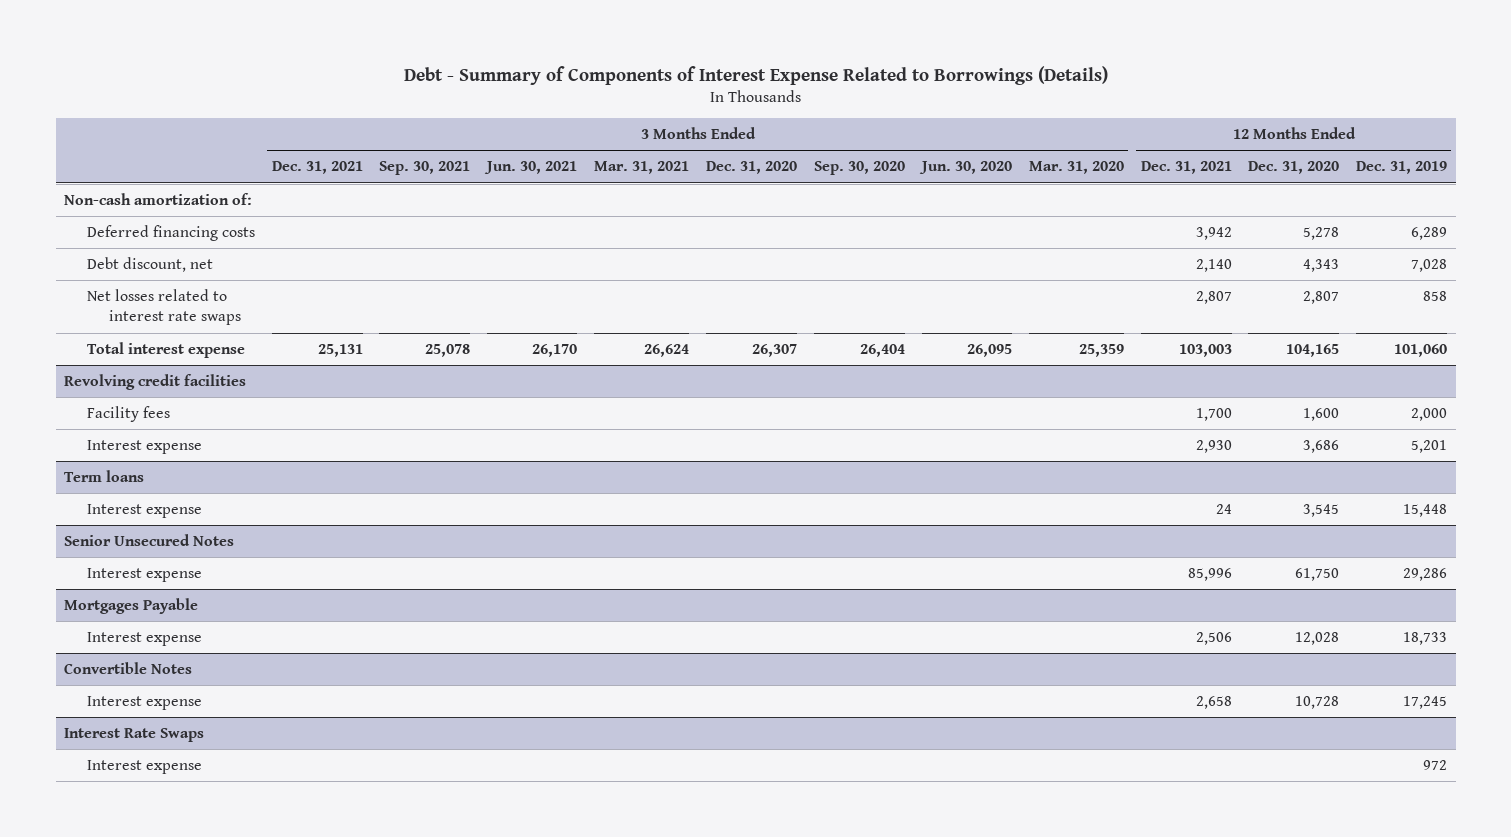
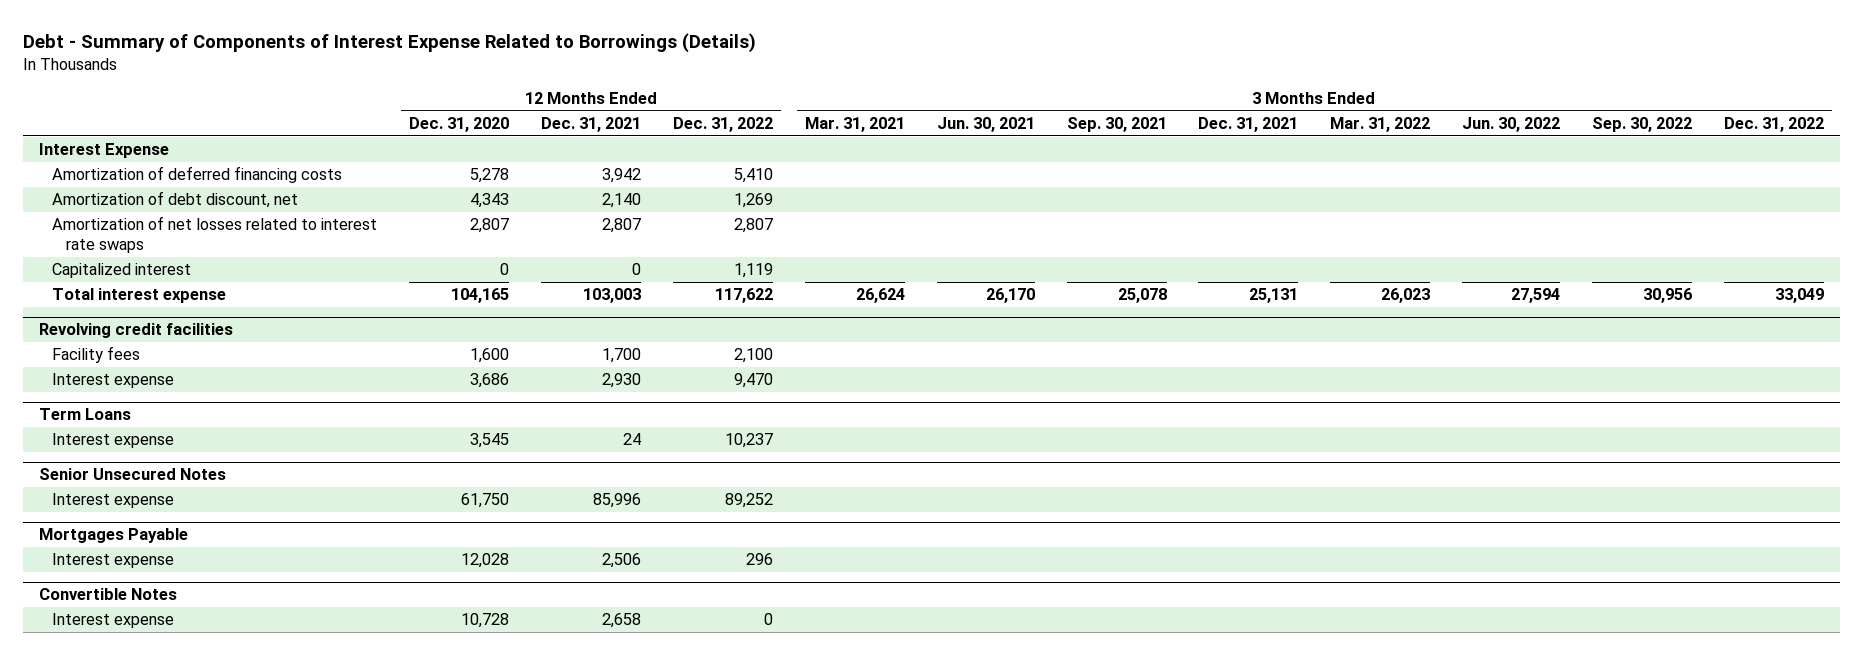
[706,161,798,175] Dec. 31, 2020 -> none
[813,161,905,176] Sep. 30, 2020 -> none
[918,161,1012,175] Jun. 30, 2020 -> none
[1028,161,1124,175] Mar. 31, 2020 -> none
[1356,161,1448,175] Dec. 31, 2019 -> none
none -> [673,117,774,133] Dec. 31, 2022
none -> [1330,117,1431,133] Mar. 31, 2022
none -> [1462,117,1561,133] Jun. 30, 2022
none -> [1592,117,1693,133] Sep. 30, 2022
none -> [1723,117,1824,133] Dec. 31, 2022
[64,193,253,206] Non-cash amortization of: -> [38,143,169,159] Interest Expense
[86,225,255,242] Deferred financing costs -> [52,166,343,184] Amortization of deferred financing costs
[86,257,213,273] Debt discount, net -> [52,191,299,209] Amortization of debt discount, net
[86,289,242,326] Net losses related to interest rate swaps -> [52,216,378,254] Amortization of net losses related to interest rate swaps
none -> [52,263,192,279] Capitalized interest
[64,470,145,483] Term loans -> [38,408,131,421] Term Loans
[64,728,205,743] Interest Rate Swaps -> none
[86,760,202,775] Interest expense -> none

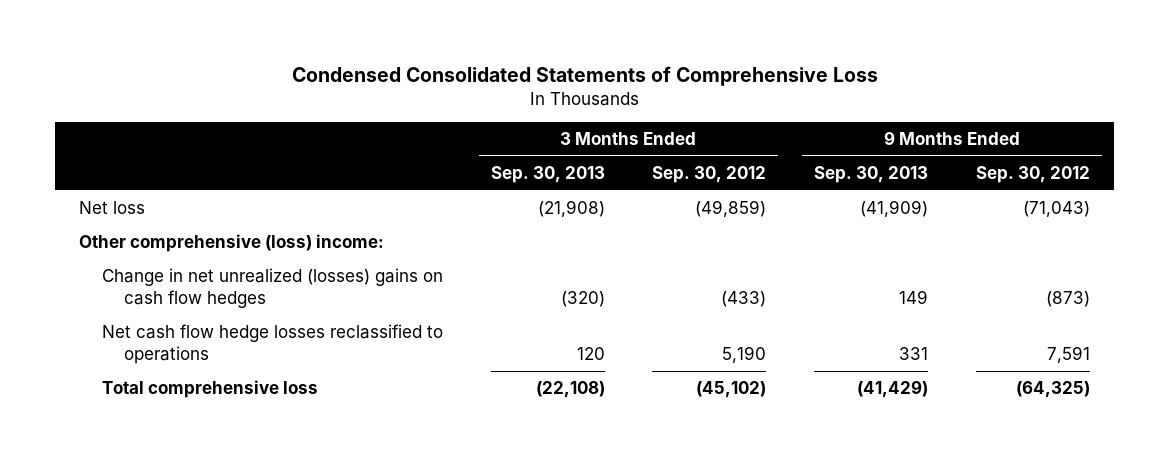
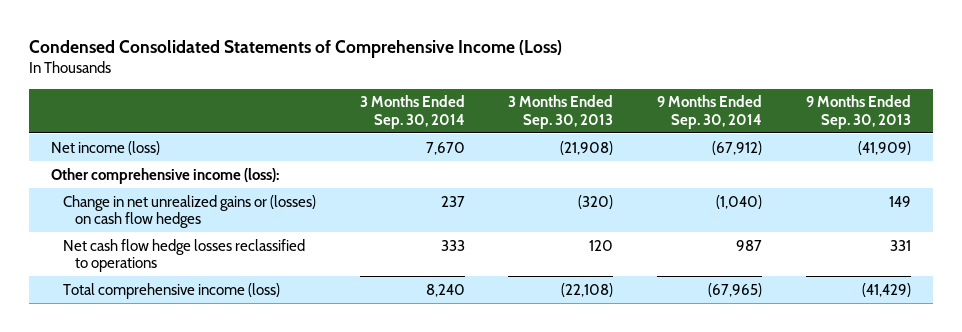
[291,65,878,86] Condensed Consolidated Statements of Comprehensive Loss -> [29,39,563,58] Condensed Consolidated Statements of Comprehensive Income (Loss)
[652,165,767,183] Sep. 30, 2012 -> none
[976,165,1091,183] Sep. 30, 2012 -> none
none -> [359,95,465,129] 3 Months Ended Sep. 30, 2014
none -> [657,95,763,129] 9 Months Ended Sep. 30, 2014
[79,201,146,215] Net loss -> [51,140,161,155] Net income (loss)
[79,234,385,253] Other comprehensive (loss) income: -> [51,167,280,184] Other comprehensive income (loss):
[101,268,443,309] Change in net unrealized (losses) gains on cash flow hedges -> [62,194,316,229] Change in net unrealized gains or (losses) on cash flow hedges
[101,380,318,399] Total comprehensive loss -> [62,282,280,299] Total comprehensive income (loss)

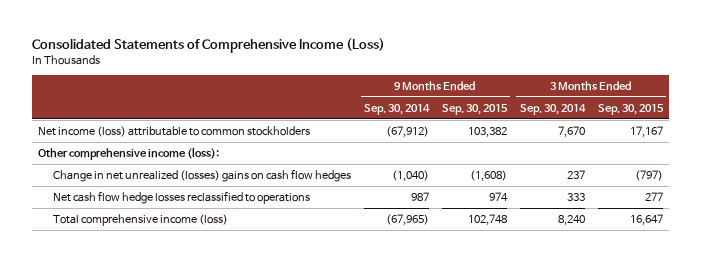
[29,39,563,58] Condensed Consolidated Statements of Comprehensive Income (Loss) -> [31,37,385,53] Consolidated Statements of Comprehensive Income (Loss)
[508,95,614,129] 3 Months Ended Sep. 30, 2013 -> none
[805,95,911,129] 9 Months Ended Sep. 30, 2013 -> none
none -> [441,103,508,115] Sep. 30, 2015
none -> [597,103,664,115] Sep. 30, 2015
[51,140,161,155] Net income (loss) -> [38,125,311,137] Net income (loss) attributable to common stockholders
[62,194,316,229] Change in net unrealized gains or (losses) on cash flow hedges -> [52,168,351,182] Change in net unrealized (losses) gains on cash flow hedges

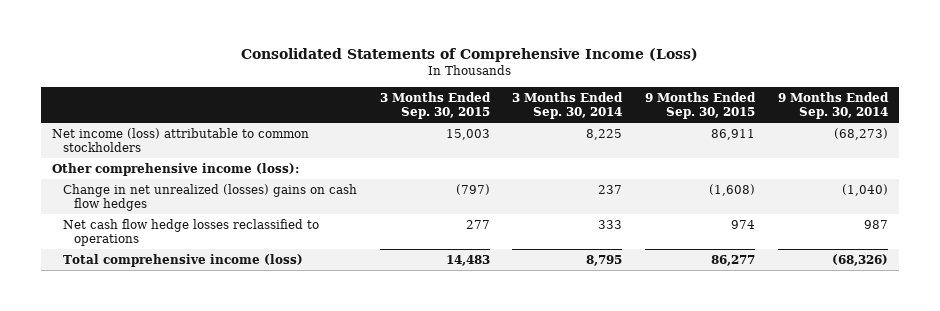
[385,125,429,137] (67,912) -> [833,127,888,140] (68,273)
[467,126,507,137] 103,382 -> [711,128,756,140] 86,911
[557,125,585,137] 7,670 -> [586,128,623,140] 8,225
[629,125,663,137] 17,167 -> [445,128,490,140] 15,003
[385,213,429,225] (67,965) -> [831,253,888,266] (68,326)
[467,213,507,225] 102,748 -> [711,254,756,266] 86,277
[557,214,585,225] 8,240 -> [586,254,623,266] 8,795
[629,213,663,225] 16,647 -> [445,254,490,266] 14,483

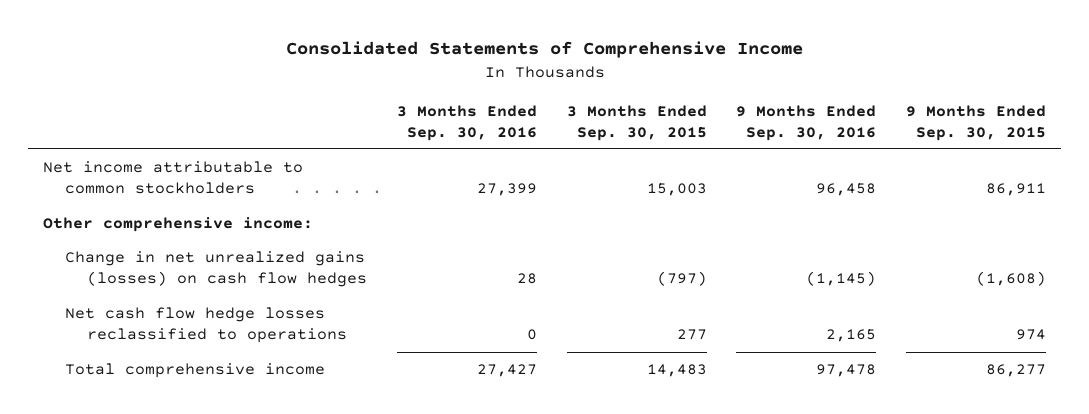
[241,48,699,63] Consolidated Statements of Comprehensive Income (Loss) -> [285,41,803,59] Consolidated Statements of Comprehensive Income
[512,91,624,119] 3 Months Ended Sep. 30, 2014 -> none
[777,91,889,119] 9 Months Ended Sep. 30, 2014 -> none
none -> [396,104,537,141] 3 Months Ended Sep. 30, 2016
none -> [736,104,877,141] 9 Months Ended Sep. 30, 2016
[52,127,310,152] Net income (loss) attributable to common stockholders -> [42,161,303,195] Net income attributable to common stockholders
[52,162,300,176] Other comprehensive income (loss): -> [42,217,313,233] Other comprehensive income:
[63,183,358,211] Change in net unrealized (losses) gains on cash flow hedges -> [65,251,368,288] Change in net unrealized gains (losses) on cash flow hedges
[63,253,304,267] Total comprehensive income (loss) -> [65,363,326,379] Total comprehensive income

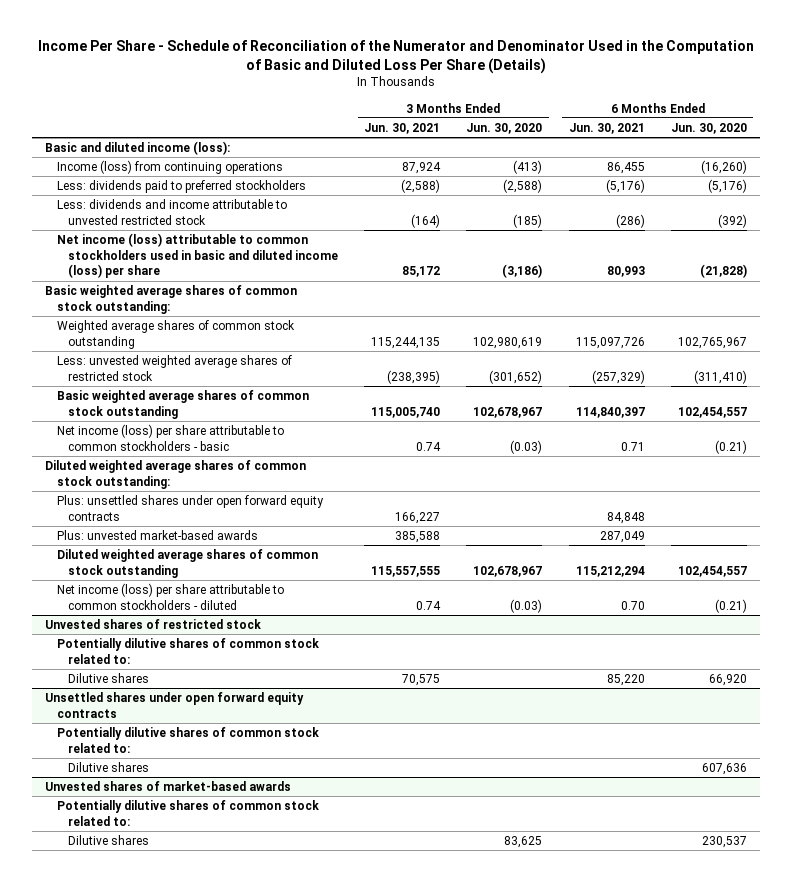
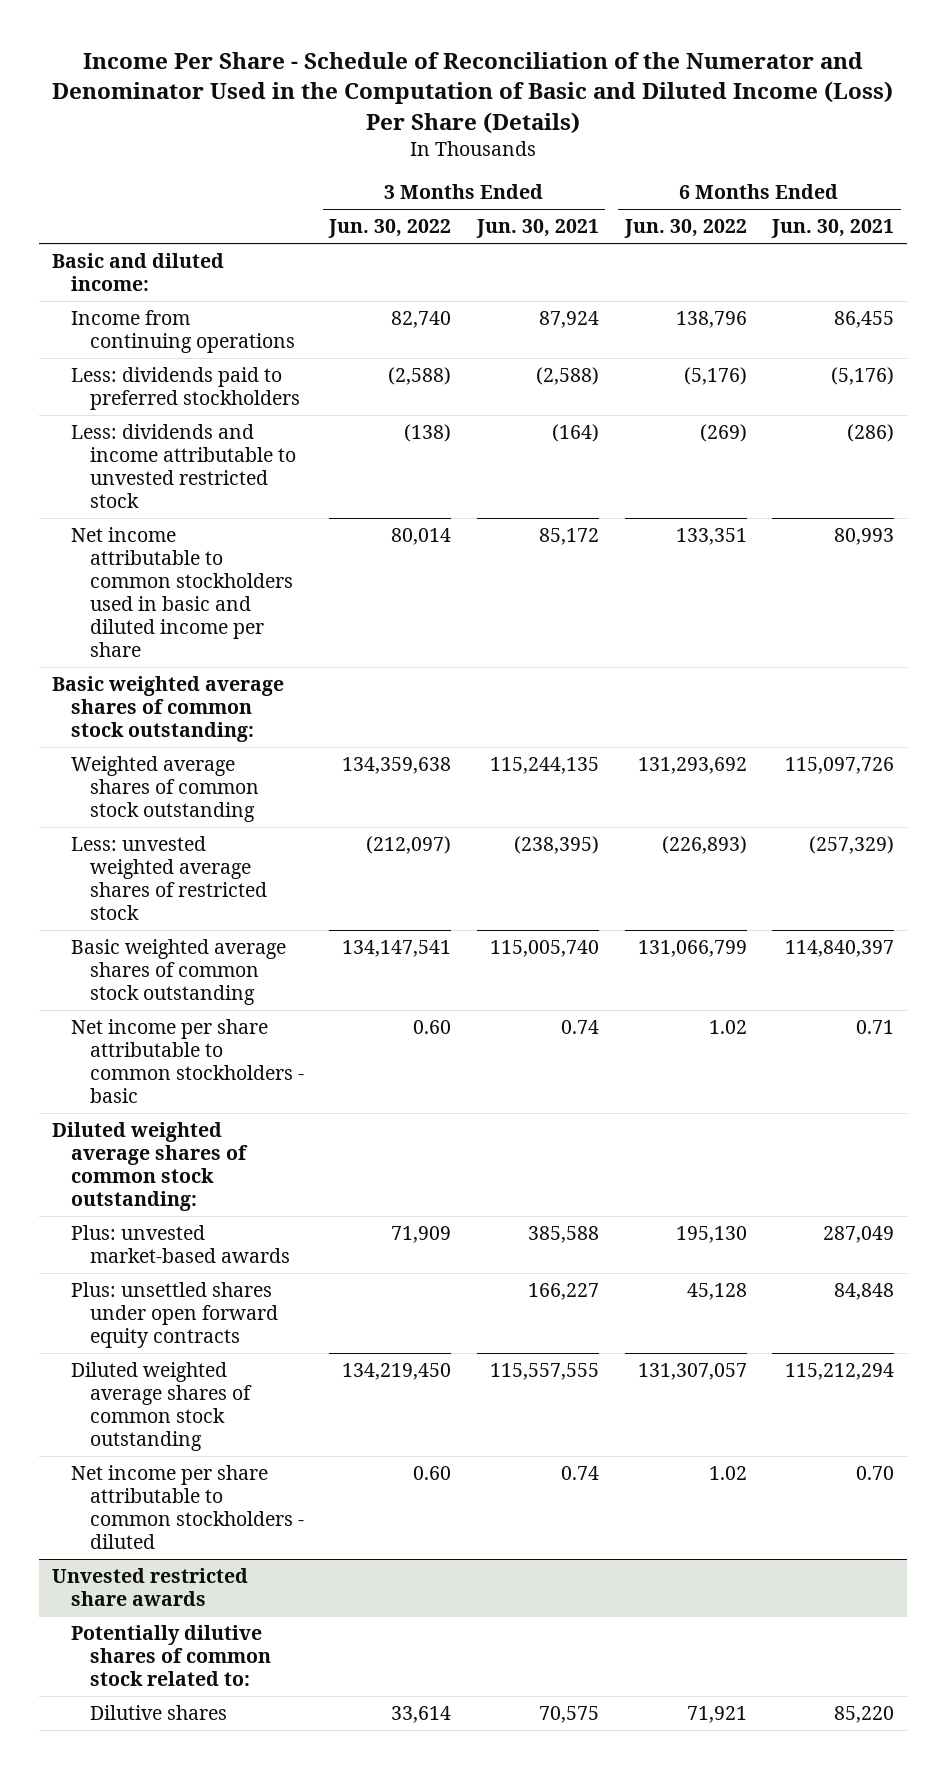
[37,39,754,74] Income Per Share - Schedule of Reconciliation of the Numerator and Denominator Used in the Computation of Basic and Diluted Loss Per Share (Details) -> [51,52,893,134] Income Per Share - Schedule of Reconciliation of the Numerator and Denominator Used in the Computation of Basic and Diluted Income (Loss) Per Share (Details)
[466,122,543,134] Jun. 30, 2020 -> none
[670,122,747,134] Jun. 30, 2020 -> none
none -> [328,219,452,239] Jun. 30, 2022
none -> [623,219,747,239] Jun. 30, 2022
[44,140,230,155] Basic and diluted income (loss): -> [51,252,224,291] Basic and diluted income:
[56,159,283,174] Income (loss) from continuing operations -> [70,309,295,353] Income from continuing operations
[56,232,339,279] Net income (loss) attributable to common stockholders used in basic and diluted income (loss) per share -> [70,526,293,657] Net income attributable to common stockholders used in basic and diluted income per share
[56,423,284,451] Net income (loss) per share attributable to common stockholders - basic -> [70,1018,304,1103] Net income per share attributable to common stockholders - basic
[56,494,324,521] Plus: unsettled shares under open forward equity contracts -> [70,1281,278,1348] Plus: unsettled shares under open forward equity contracts
[56,582,284,610] Net income (loss) per share attributable to common stockholders - diluted -> [70,1464,304,1549] Net income per share attributable to common stockholders - diluted
[44,618,261,629] Unvested shares of restricted stock -> [51,1567,248,1606] Unvested restricted share awards
[44,691,304,718] Unsettled shares under open forward equity contracts -> none
[56,726,319,753] Potentially dilutive shares of common stock related to: -> none
[68,761,150,772] Dilutive shares -> none
[44,780,291,791] Unvested shares of market-based awards -> none
[56,799,319,826] Potentially dilutive shares of common stock related to: -> none
[68,834,150,845] Dilutive shares -> none

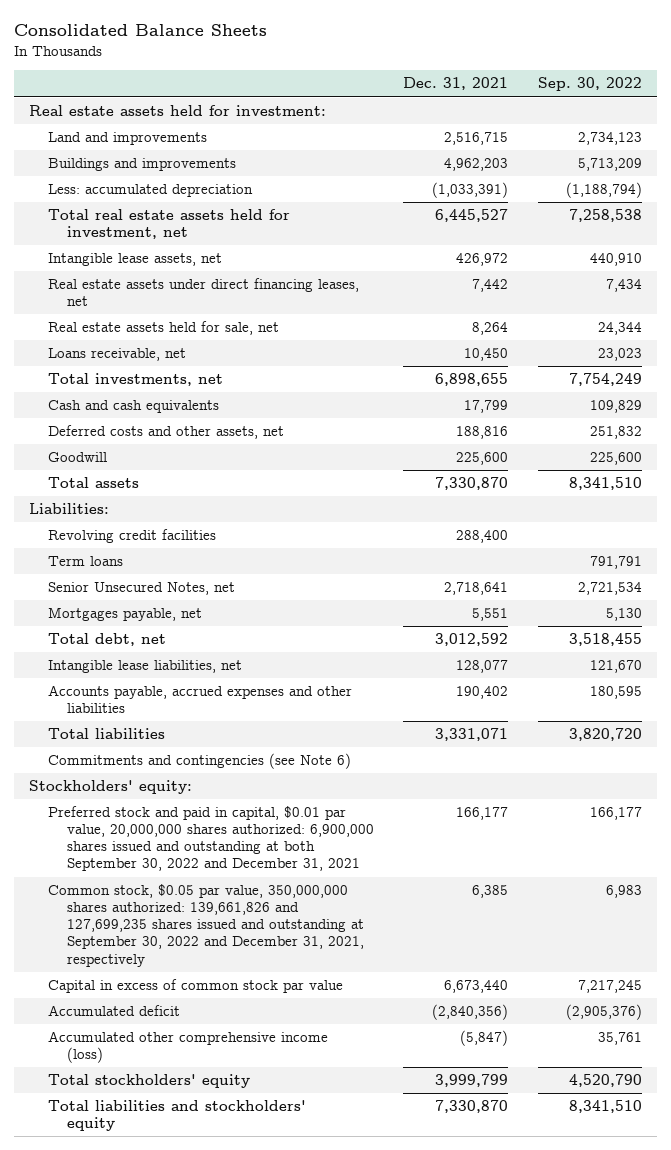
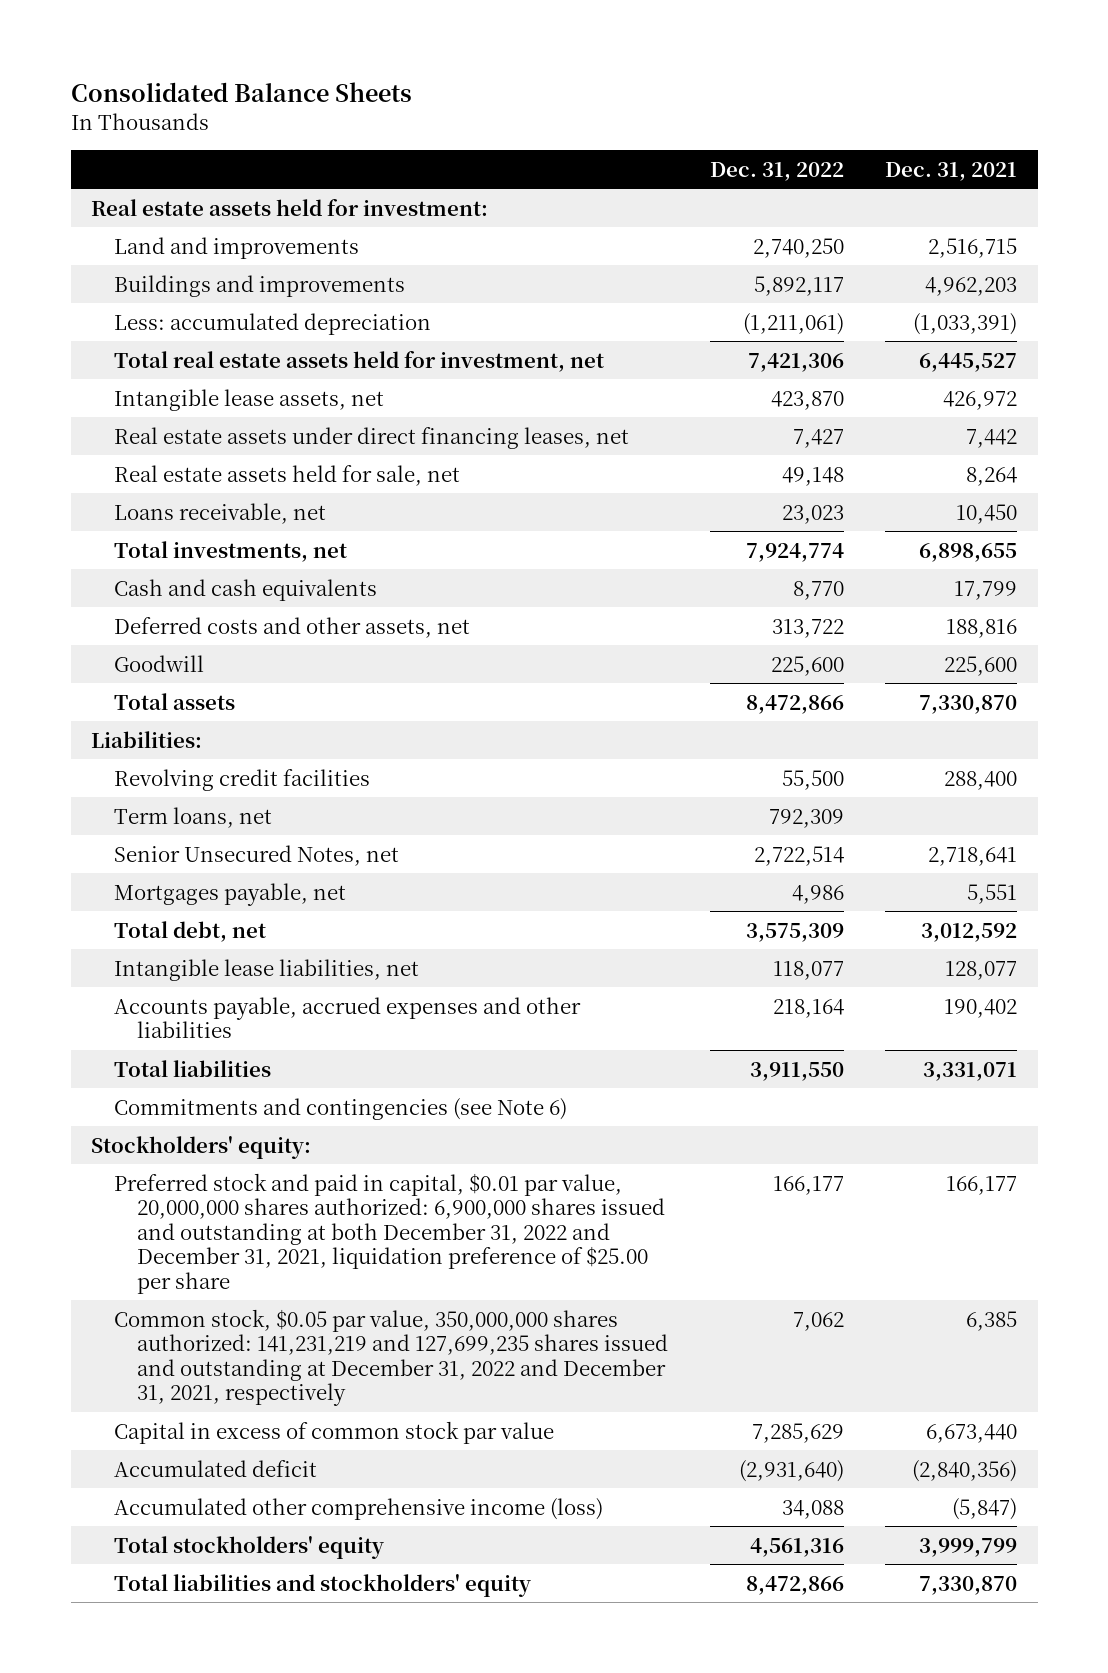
[537,77,642,92] Sep. 30, 2022 -> none
none -> [709,161,844,181] Dec. 31, 2022
[47,556,123,567] Term loans -> [114,806,273,828] Term loans, net
[47,806,374,872] Preferred stock and paid in capital, $0.01 par value, 20,000,000 shares authorized: 6,900,000 shares issued and outstanding at both September 30, 2022 and December 31, 2021 -> [114,1172,666,1294] Preferred stock and paid in capital, $0.01 par value, 20,000,000 shares authorized: 6,900,000 shares issued and outstanding at both December 31, 2022 and December 31, 2021, liquidation preference of $25.00 per share
[47,884,364,967] Common stock, $0.05 par value, 350,000,000 shares authorized: 139,661,826 and 127,699,235 shares issued and outstanding at September 30, 2022 and December 31, 2021, respectively -> [114,1308,669,1407] Common stock, $0.05 par value, 350,000,000 shares authorized: 141,231,219 and 127,699,235 shares issued and outstanding at December 31, 2022 and December 31, 2021, respectively

